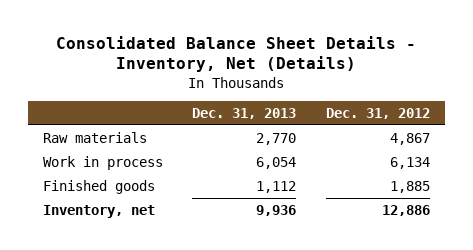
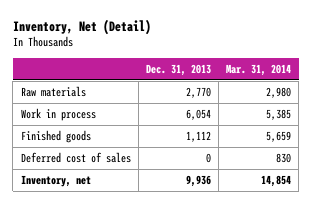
[56,35,417,73] Consolidated Balance Sheet Details - Inventory, Net (Details) -> [12,18,151,35] Inventory, Net (Detail)
[326,107,431,119] Dec. 31, 2012 -> none
none -> [226,63,292,76] Mar. 31, 2014
none -> [20,151,131,163] Deferred cost of sales

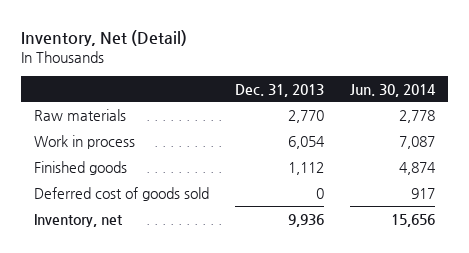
[226,63,292,76] Mar. 31, 2014 -> none
none -> [349,83,436,97] Jun. 30, 2014
[20,151,131,163] Deferred cost of sales -> [34,186,210,201] Deferred cost of goods sold

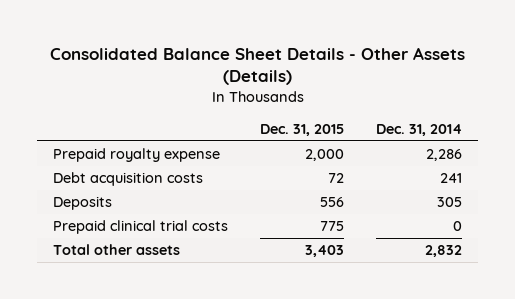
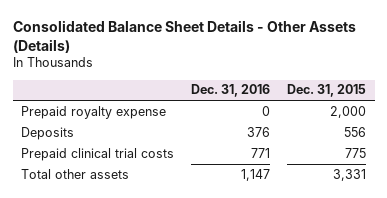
[376,124,463,137] Dec. 31, 2014 -> none
none -> [191,84,271,98] Dec. 31, 2016
[52,172,203,187] Debt acquisition costs -> none
[305,245,345,258] 3,403 -> [333,168,367,181] 3,331

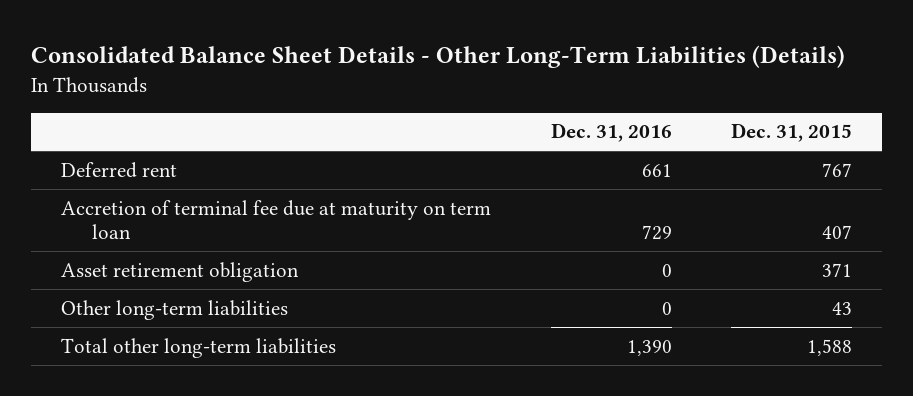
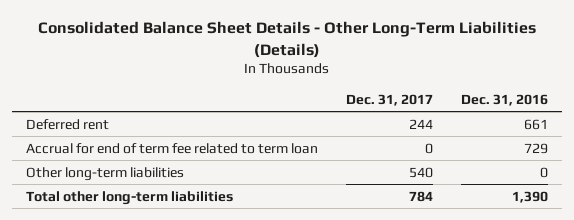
[731,123,853,143] Dec. 31, 2015 -> none
none -> [345,93,433,106] Dec. 31, 2017
[60,261,299,282] Asset retirement obligation -> none
[60,199,491,240] Accretion of terminal fee due at maturity on term loan -> [25,142,318,154] Accrual for end of term fee related to term loan

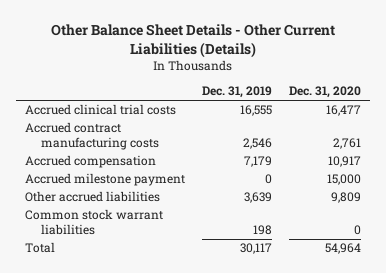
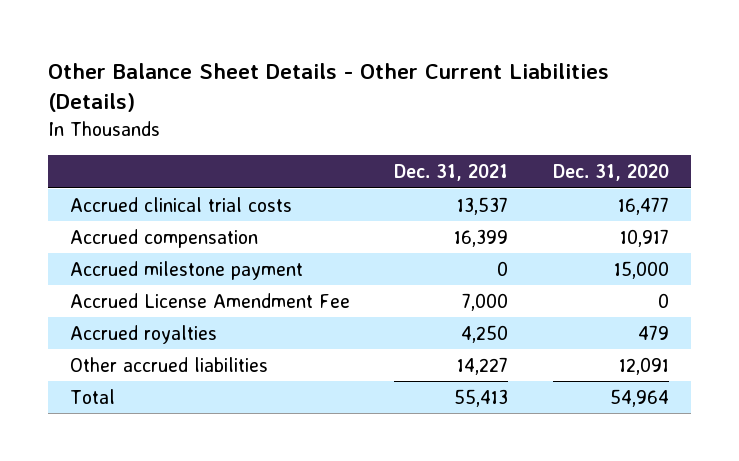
[201,86,272,99] Dec. 31, 2019 -> none
none -> [394,164,509,182] Dec. 31, 2021
[24,122,160,151] Accrued contract manufacturing costs -> none
[24,209,163,236] Common stock warrant liabilities -> none
none -> [70,292,351,308] Accrued License Amendment Fee
none -> [70,324,218,344] Accrued royalties
[331,192,362,204] 9,809 -> [618,356,669,375] 12,091

